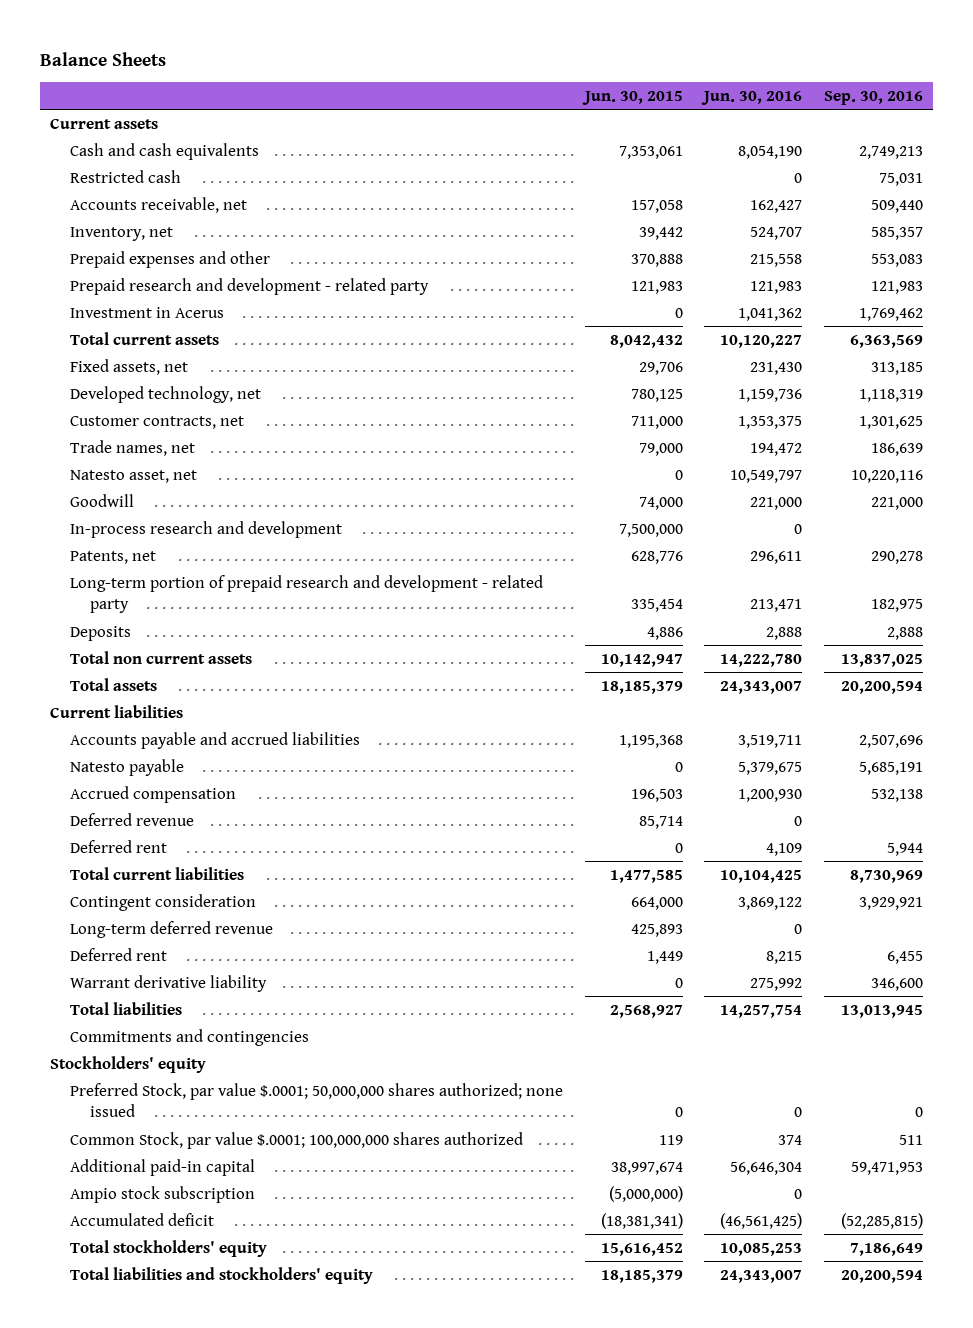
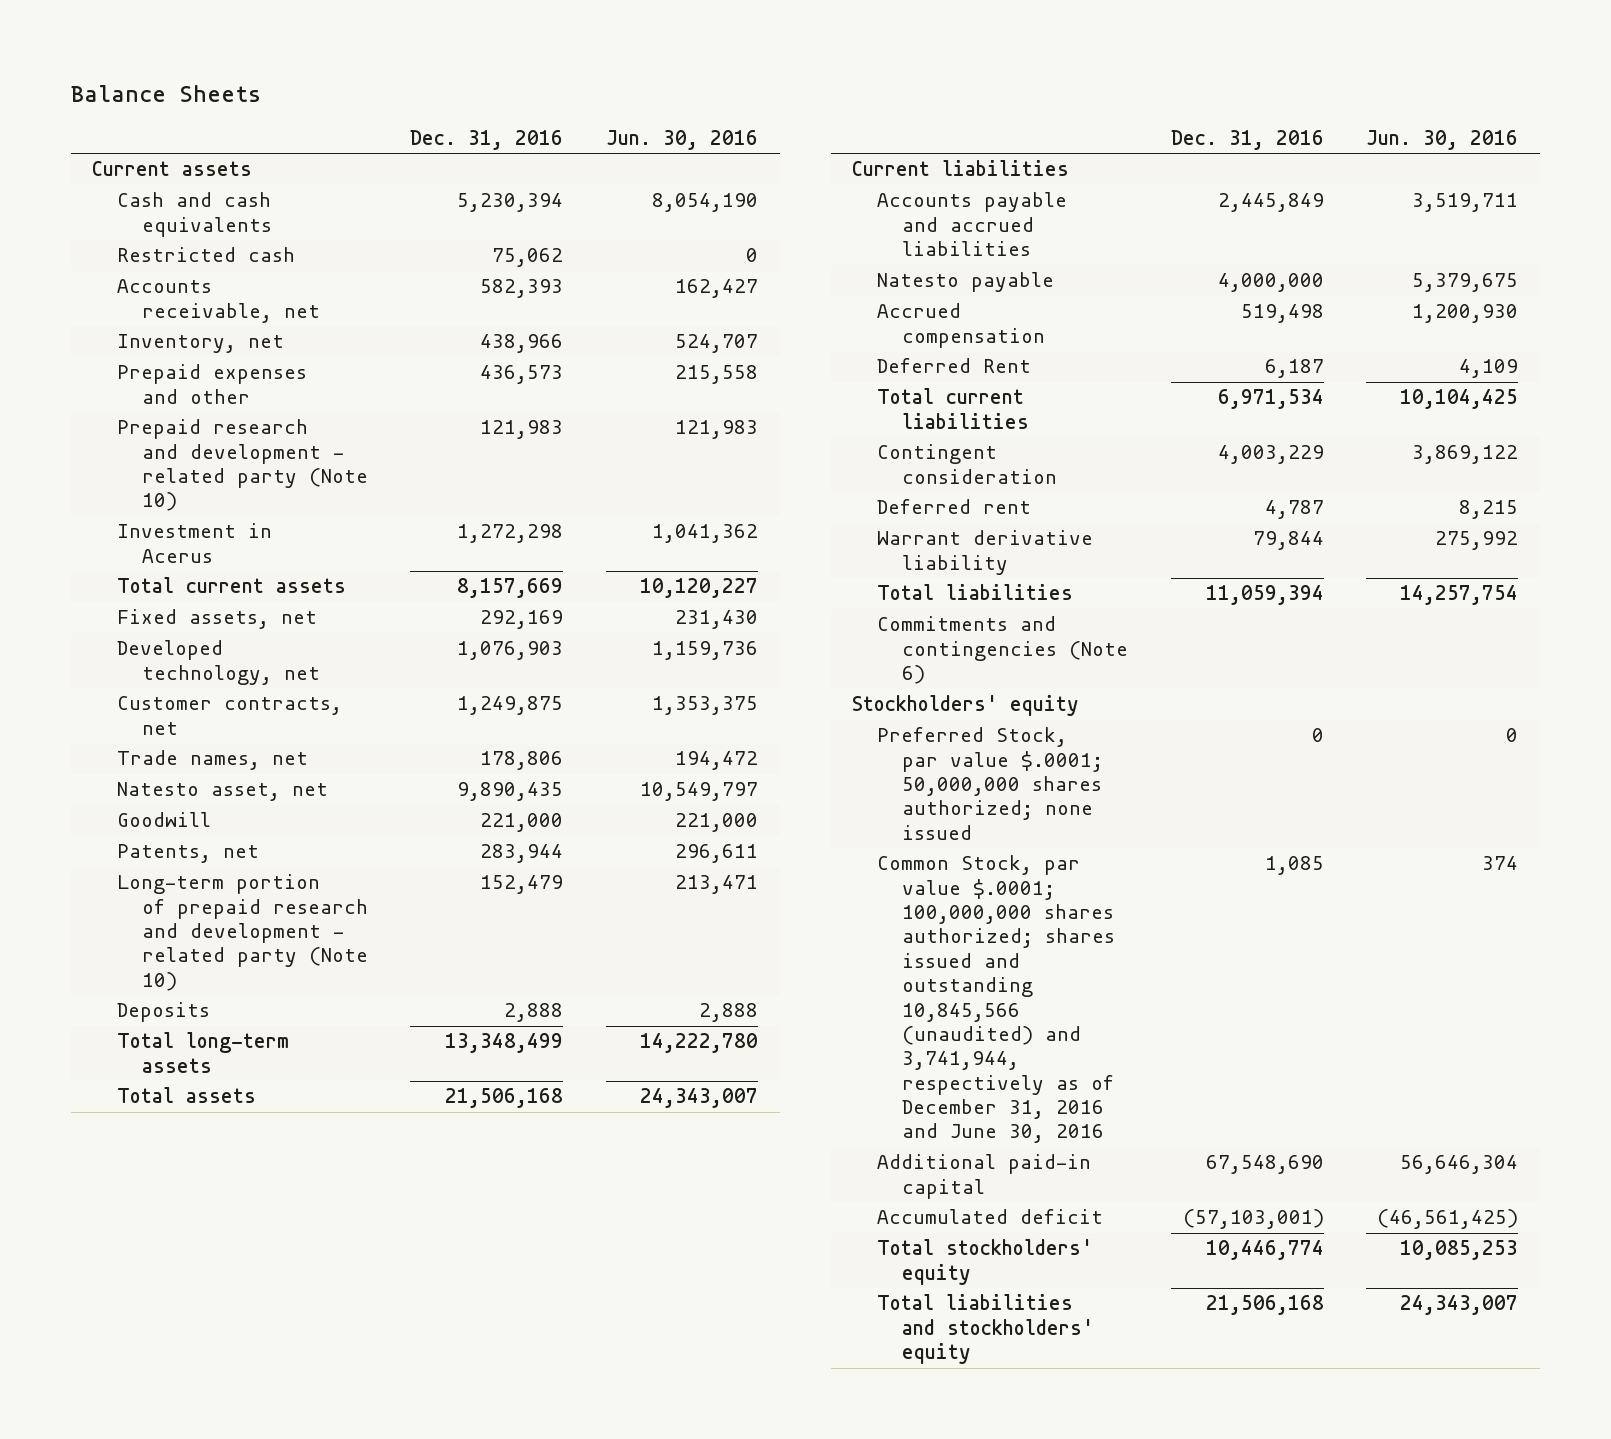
[581,91,683,106] Jun. 30, 2015 -> none
[823,91,923,106] Sep. 30, 2016 -> none
none -> [410,129,564,150] Dec. 31, 2016
[70,277,430,295] Prepaid research and development - related party -> [116,419,368,512] Prepaid research and development - related party (Note 10)
[70,520,343,538] In-process research and development -> none
[70,574,544,614] Long-term portion of prepaid research and development - related party -> [116,874,368,991] Long-term portion of prepaid research and development - related party (Note 10)
[70,650,253,664] Total non current assets -> [116,1032,289,1073] Total long-term assets
[70,812,195,826] Deferred revenue -> none
[70,839,168,853] Deferred rent -> [876,358,1031,374] Deferred Rent
[70,920,274,938] Long-term deferred revenue -> none
[70,1028,310,1046] Commitments and contingencies -> [876,616,1128,685] Commitments and contingencies (Note 6)
[70,1131,524,1149] Common Stock, par value $.0001; 100,000,000 shares authorized -> [876,855,1115,1144] Common Stock, par value $.0001; 100,000,000 shares authorized; shares issued and outstanding 10,845,566 (unaudited) and 3,741,944, respectively as of December 31, 2016 and June 30, 2016
[70,1185,256,1203] Ampio stock subscription -> none

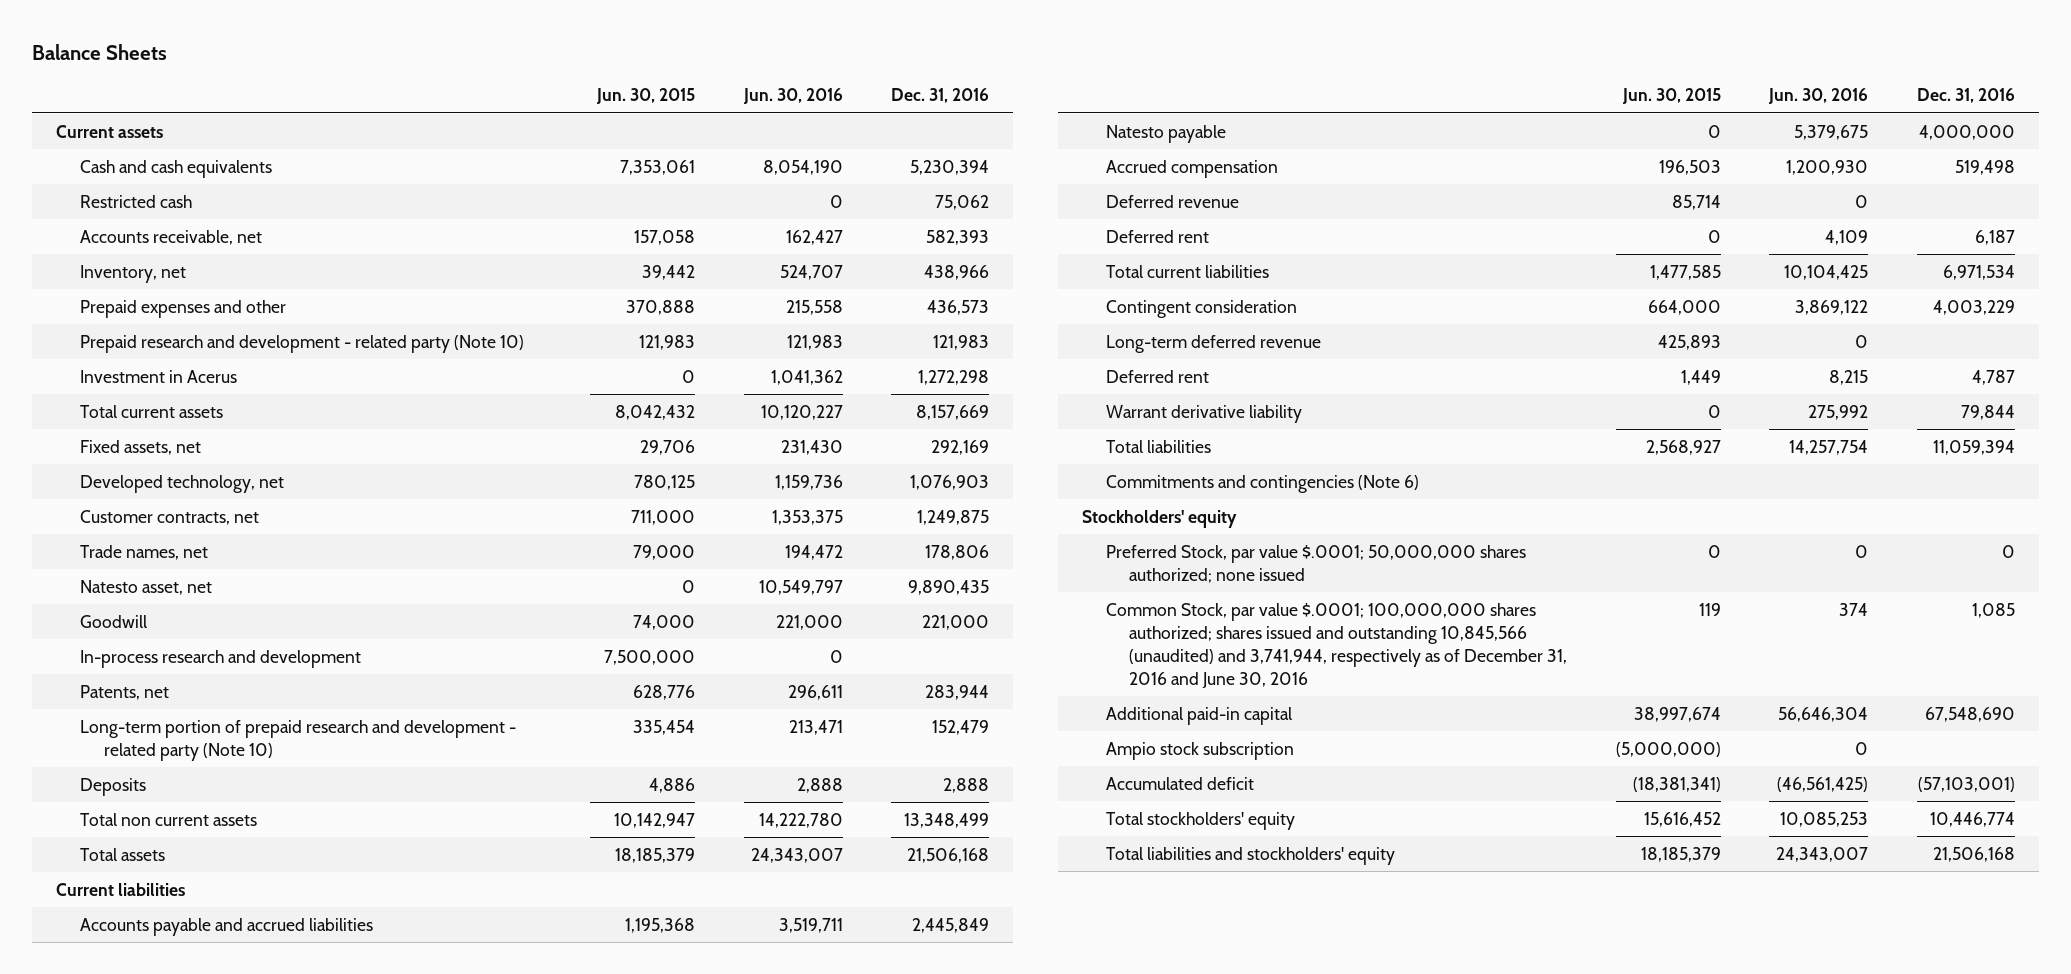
none -> [596,88,696,105] Jun. 30, 2015
none -> [80,649,362,668] In-process research and development
[116,1032,289,1073] Total long-term assets -> [80,812,258,826] Total non current assets
none -> [1105,194,1239,208] Deferred revenue
[876,358,1031,374] Deferred Rent -> [1105,229,1209,243] Deferred rent
none -> [1105,334,1321,353] Long-term deferred revenue
none -> [1105,741,1294,760] Ampio stock subscription

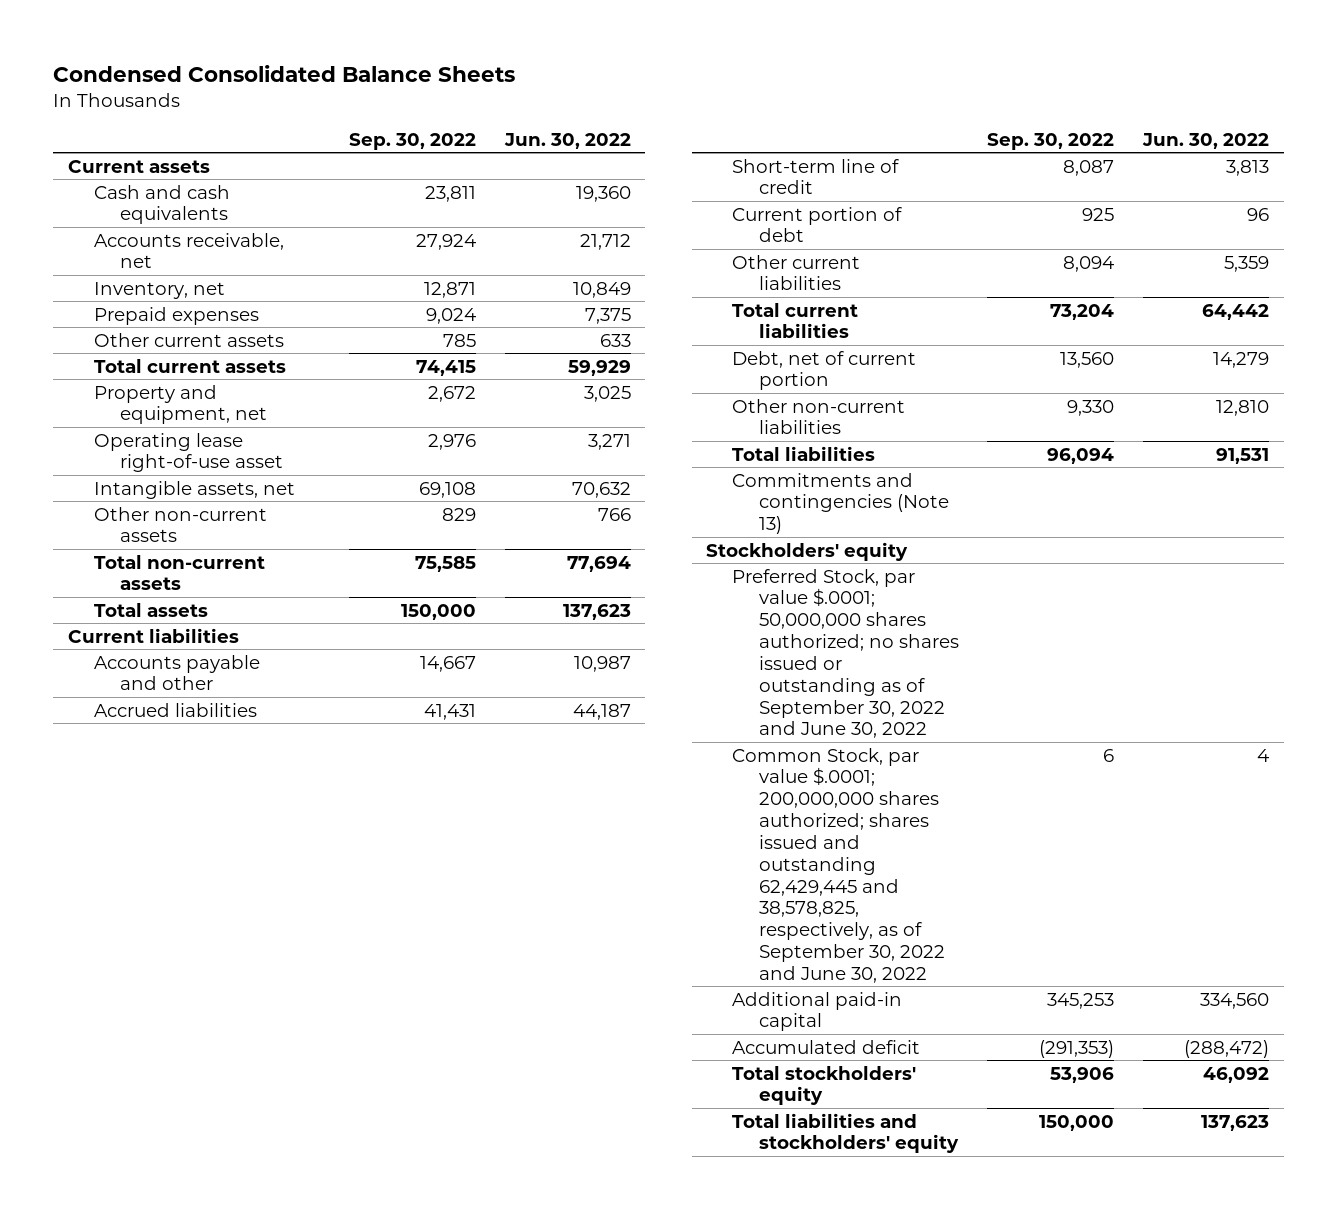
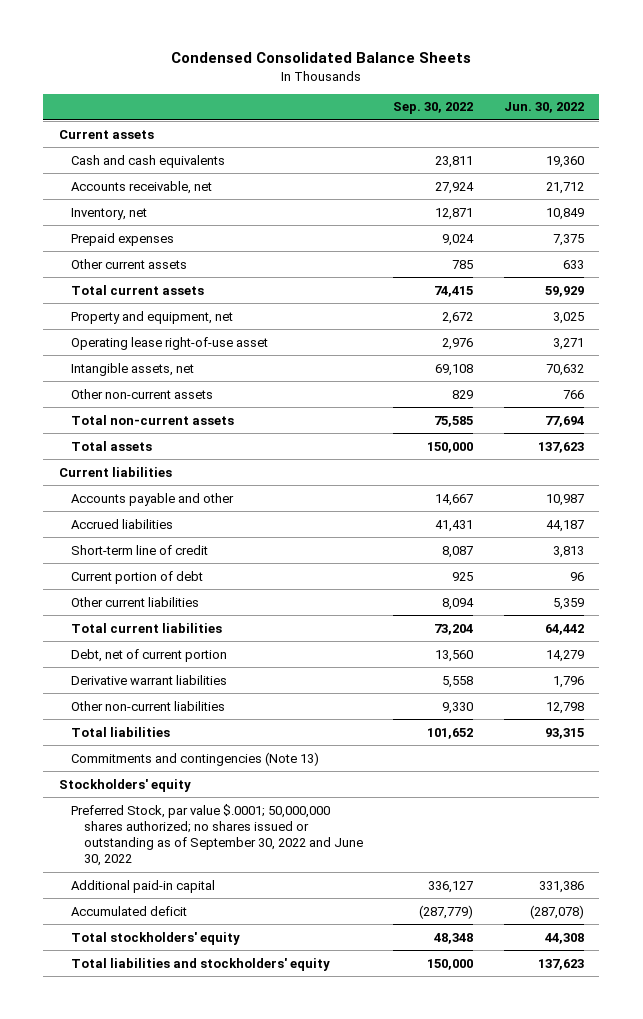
none -> [71,674,228,685] Derivative warrant liabilities
[1216,399,1270,416] 12,810 -> [545,701,584,714] 12,798
[1047,447,1115,464] 96,094 -> [427,727,474,739] 101,652
[1216,447,1270,464] 91,531 -> [544,727,584,739] 93,315
[732,747,945,983] Common Stock, par value $.0001; 200,000,000 shares authorized; shares issued and outstanding 62,429,445 and 38,578,825, respectively, as of September 30, 2022 and June 30, 2022 -> none
[1047,992,1115,1009] 345,253 -> [428,880,474,893] 336,127
[1200,992,1270,1009] 334,560 -> [538,880,584,893] 331,386
[1039,1039,1115,1058] (291,353) -> [419,904,474,919] (287,779)
[1184,1039,1270,1058] (288,472) -> [529,904,584,919] (287,078)
[1050,1066,1115,1083] 53,906 -> [434,932,474,944] 48,348
[1203,1066,1270,1083] 46,092 -> [544,932,584,944] 44,308

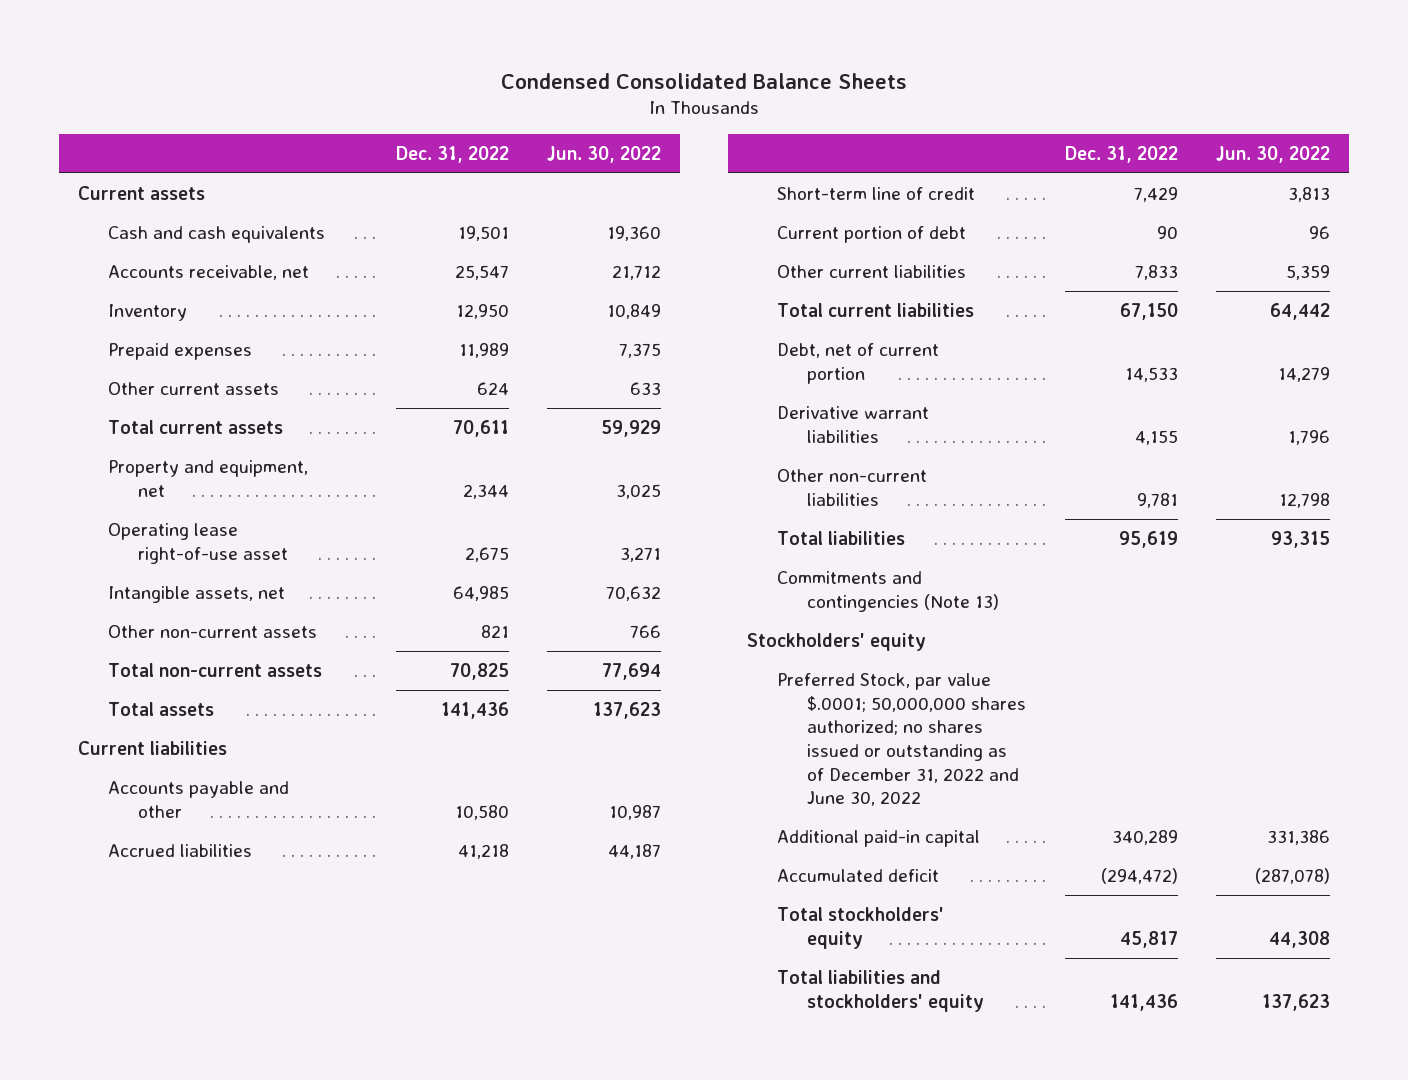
[393,102,474,115] Sep. 30, 2022 -> none
none -> [395,145,509,163] Dec. 31, 2022
[71,207,148,220] Inventory, net -> [108,303,188,321] Inventory
[71,803,363,867] Preferred Stock, par value $.0001; 50,000,000 shares authorized; no shares issued or outstanding as of September 30, 2022 and June 30, 2022 -> [777,672,1027,807] Preferred Stock, par value $.0001; 50,000,000 shares authorized; no shares issued or outstanding as of December 31, 2022 and June 30, 2022

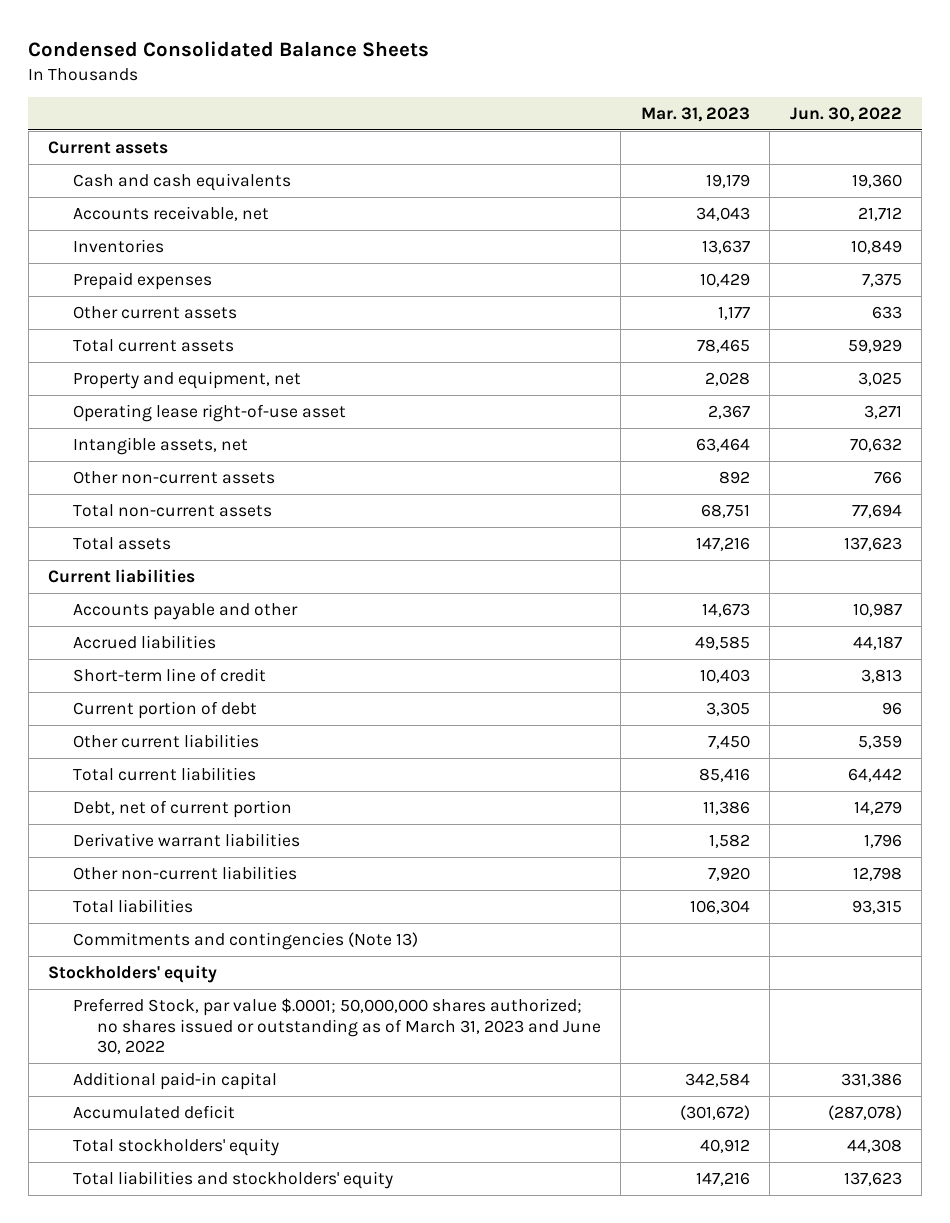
[395,145,509,163] Dec. 31, 2022 -> none
none -> [640,107,750,123] Mar. 31, 2023
[108,303,188,321] Inventory -> [72,238,164,253] Inventories
[777,672,1027,807] Preferred Stock, par value $.0001; 50,000,000 shares authorized; no shares issued or outstanding as of December 31, 2022 and June 30, 2022 -> [72,997,601,1055] Preferred Stock, par value $.0001; 50,000,000 shares authorized; no shares issued or outstanding as of March 31, 2023 and June 30, 2022

